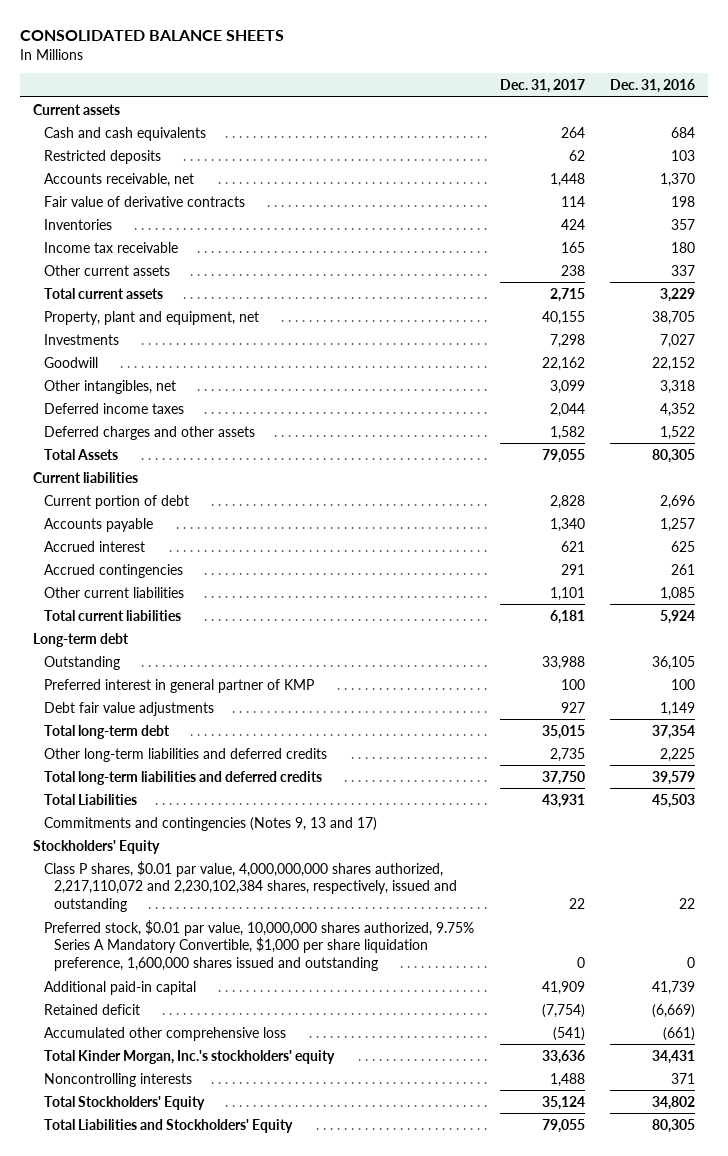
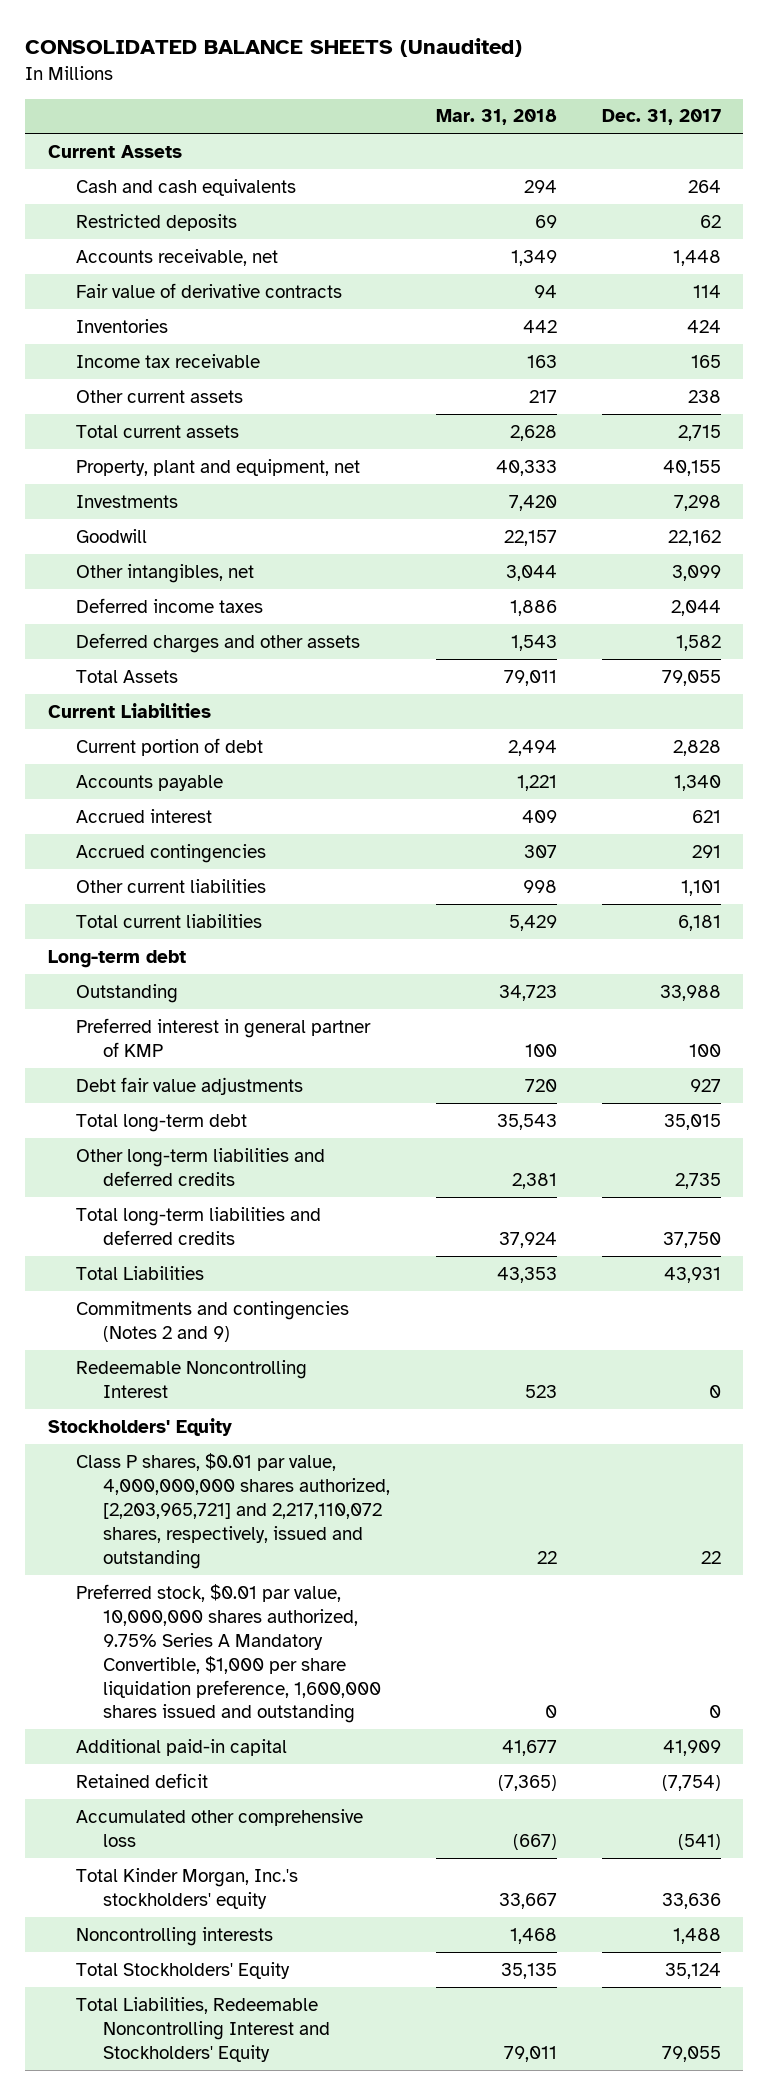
[20,30,285,42] CONSOLIDATED BALANCE SHEETS -> [25,38,523,58] CONSOLIDATED BALANCE SHEETS (Unaudited)
[610,78,696,93] Dec. 31, 2016 -> none
none -> [435,109,557,126] Mar. 31, 2018
[33,103,121,115] Current assets -> [47,144,182,158] Current Assets
[33,471,139,483] Current liabilities -> [47,702,211,718] Current Liabilities
[43,816,377,831] Commitments and contingencies (Notes 9, 13 and 17) -> [75,1300,349,1342] Commitments and contingencies (Notes 2 and 9)
none -> [75,1359,307,1398] Redeemable Noncontrolling Interest
[43,860,458,912] Class P shares, $0.01 par value, 4,000,000,000 shares authorized, 2,217,110,072 and 2,230,102,384 shares, respectively, issued and outstanding -> [75,1452,391,1569] Class P shares, $0.01 par value, 4,000,000,000 shares authorized, [2,203,965,721] and 2,217,110,072 shares, respectively, issued and outstanding
[43,1118,293,1133] Total Liabilities and Stockholders' Equity -> [75,1996,331,2062] Total Liabilities, Redeemable Noncontrolling Interest and Stockholders' Equity

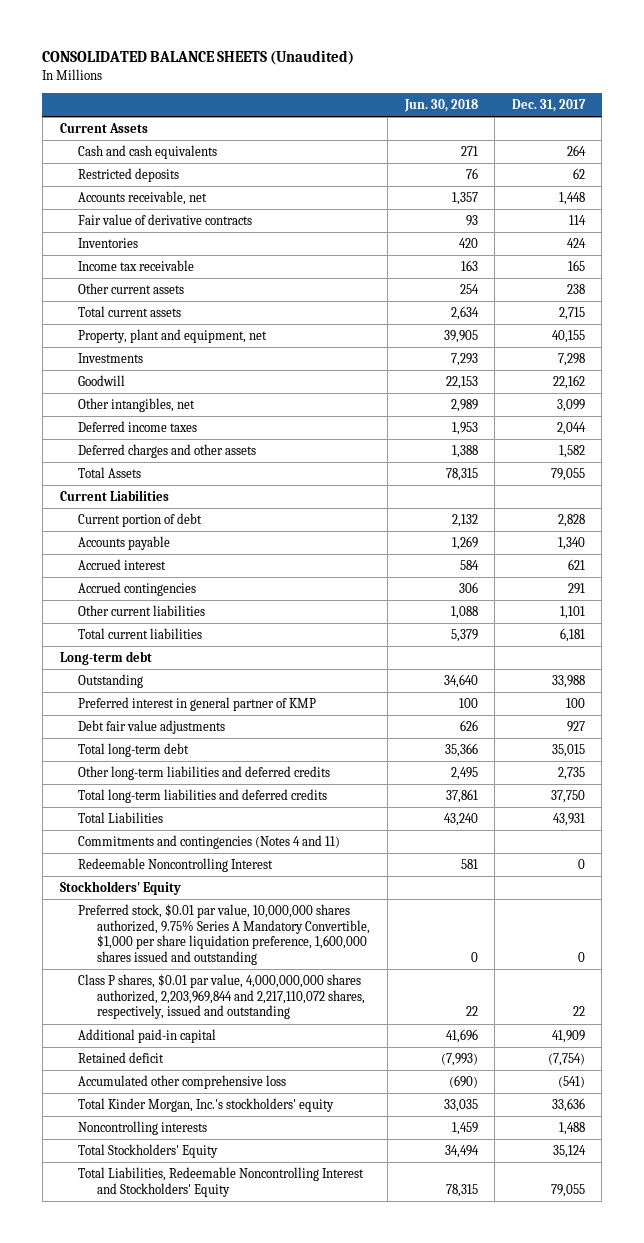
[435,109,557,126] Mar. 31, 2018 -> none
none -> [403,98,478,112] Jun. 30, 2018
[75,1300,349,1342] Commitments and contingencies (Notes 2 and 9) -> [78,835,341,850] Commitments and contingencies (Notes 4 and 11)
[75,1452,391,1569] Class P shares, $0.01 par value, 4,000,000,000 shares authorized, [2,203,965,721] and 2,217,110,072 shares, respectively, issued and outstanding -> none
none -> [78,974,366,1020] Class P shares, $0.01 par value, 4,000,000,000 shares authorized, 2,203,969,844 and 2,217,110,072 shares, respectively, issued and outstanding

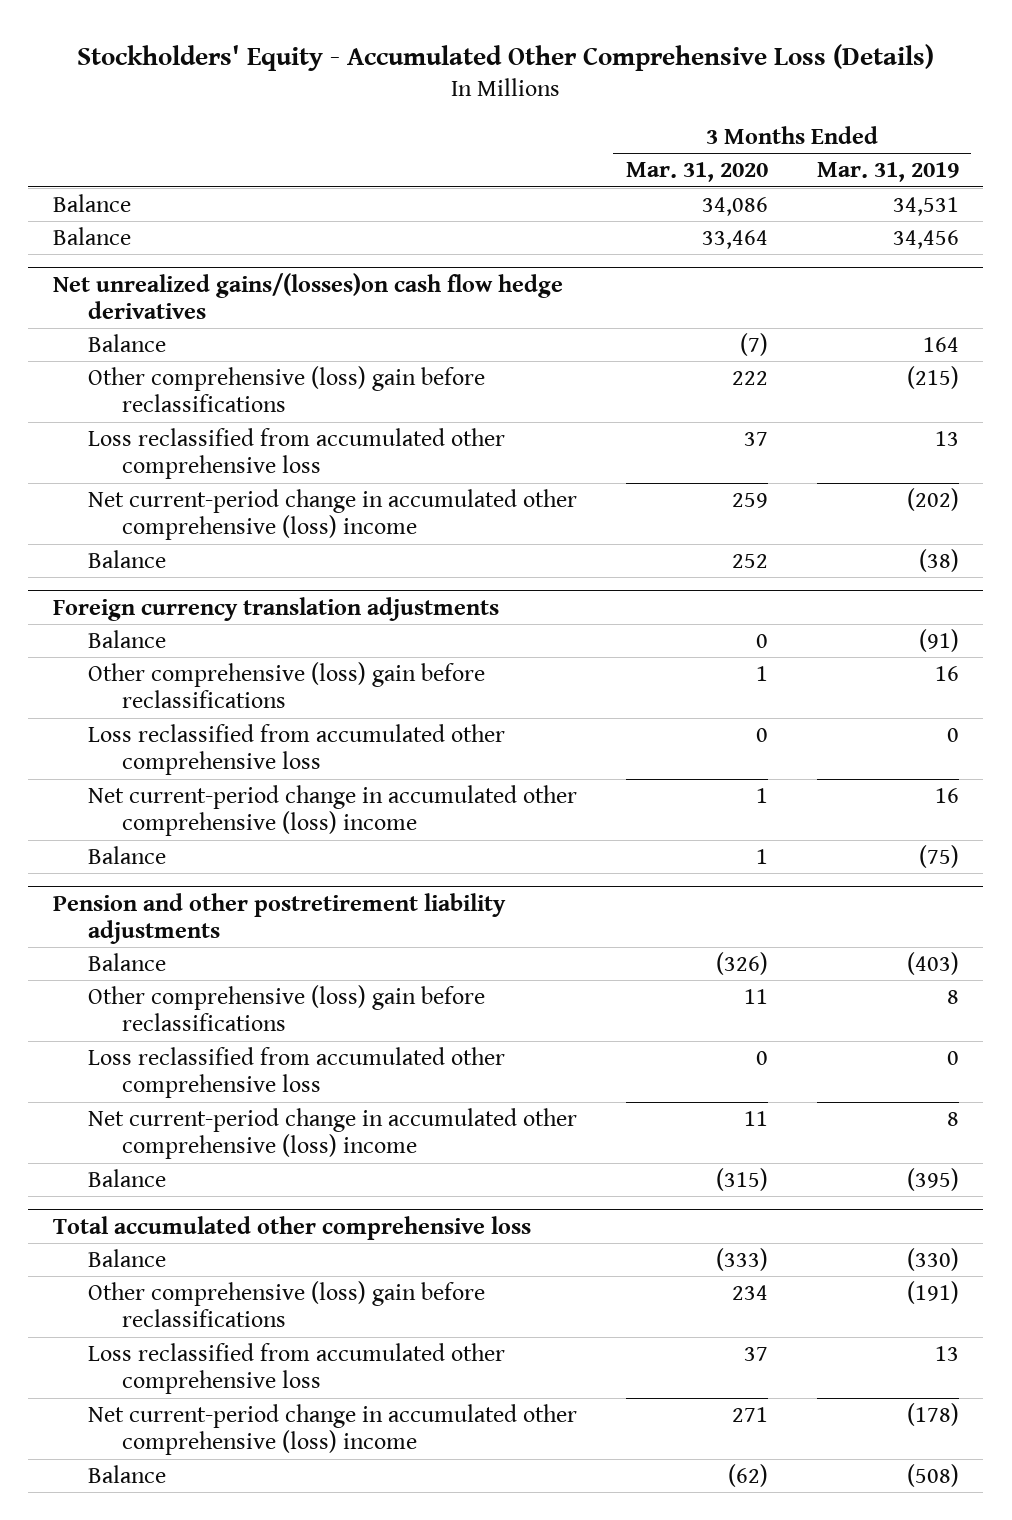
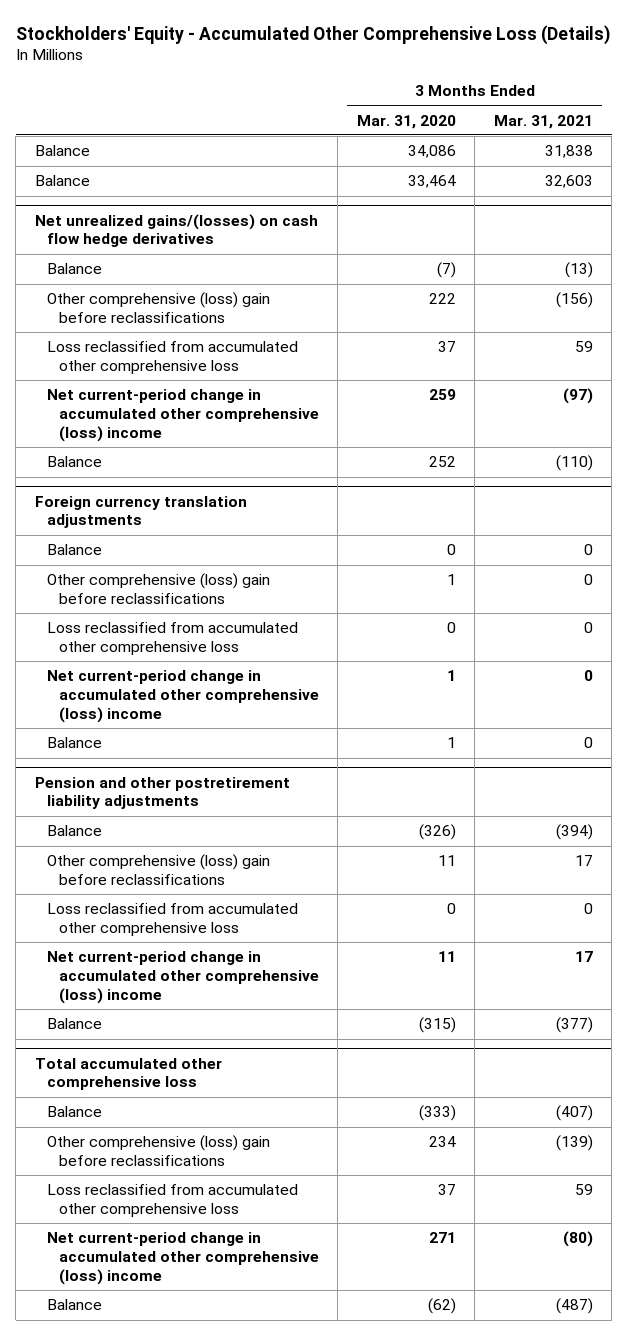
[816,162,959,183] Mar. 31, 2019 -> none
none -> [493,114,593,129] Mar. 31, 2021
[52,272,563,319] Net unrealized gains/(losses)on cash flow hedge derivatives -> [34,213,318,248] Net unrealized gains/(losses) on cash flow hedge derivatives

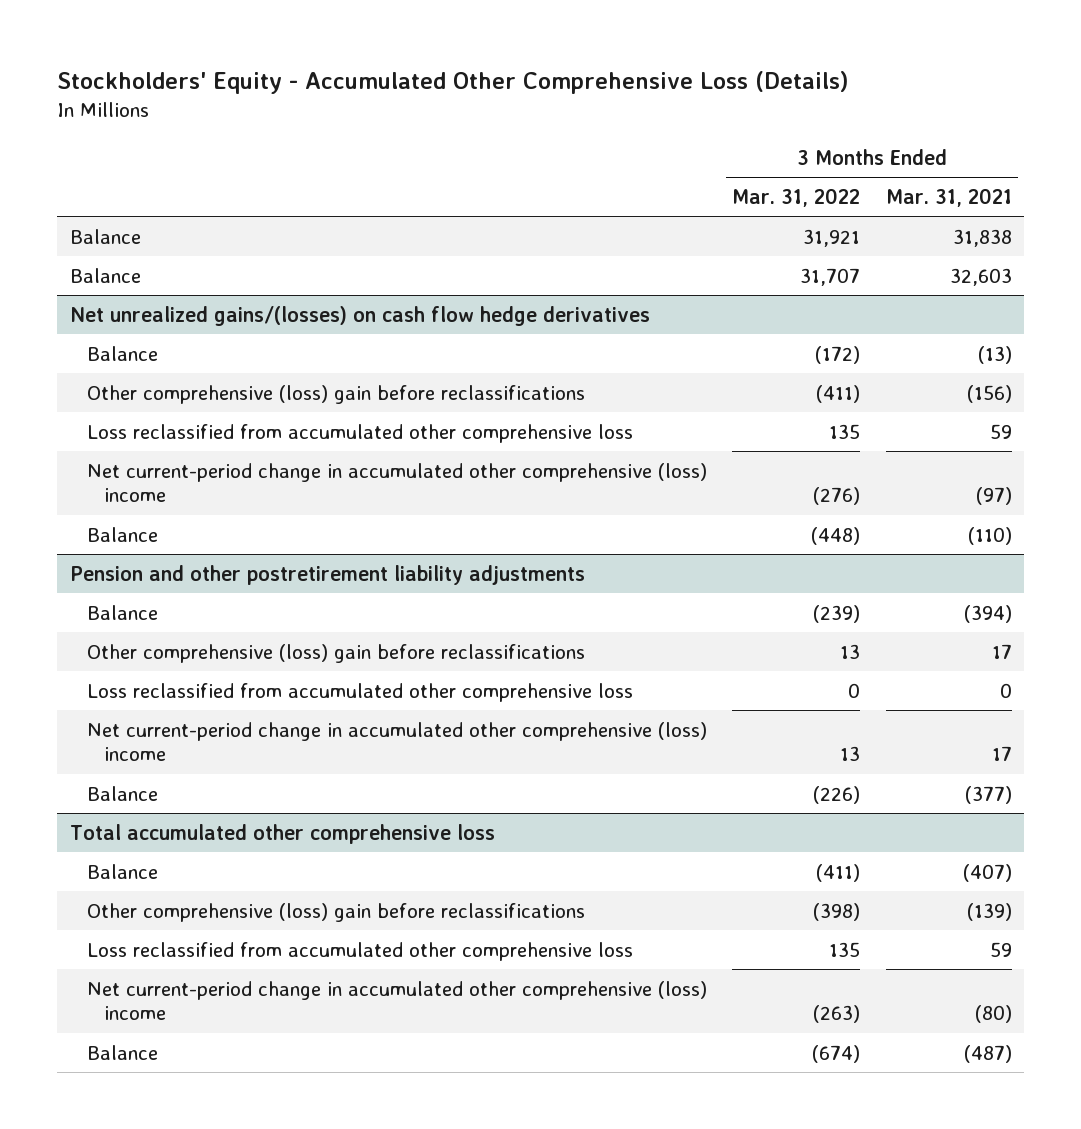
[356,114,456,129] Mar. 31, 2020 -> none
none -> [732,187,861,207] Mar. 31, 2022
[34,495,247,529] Foreign currency translation adjustments -> none
[46,544,102,556] Balance -> none
[46,573,270,604] Other comprehensive (loss) gain before reclassifications -> none
[46,622,298,655] Loss reclassified from accumulated other comprehensive loss -> none
[46,670,319,723] Net current-period change in accumulated other comprehensive (loss) income -> none
[46,737,102,749] Balance -> none

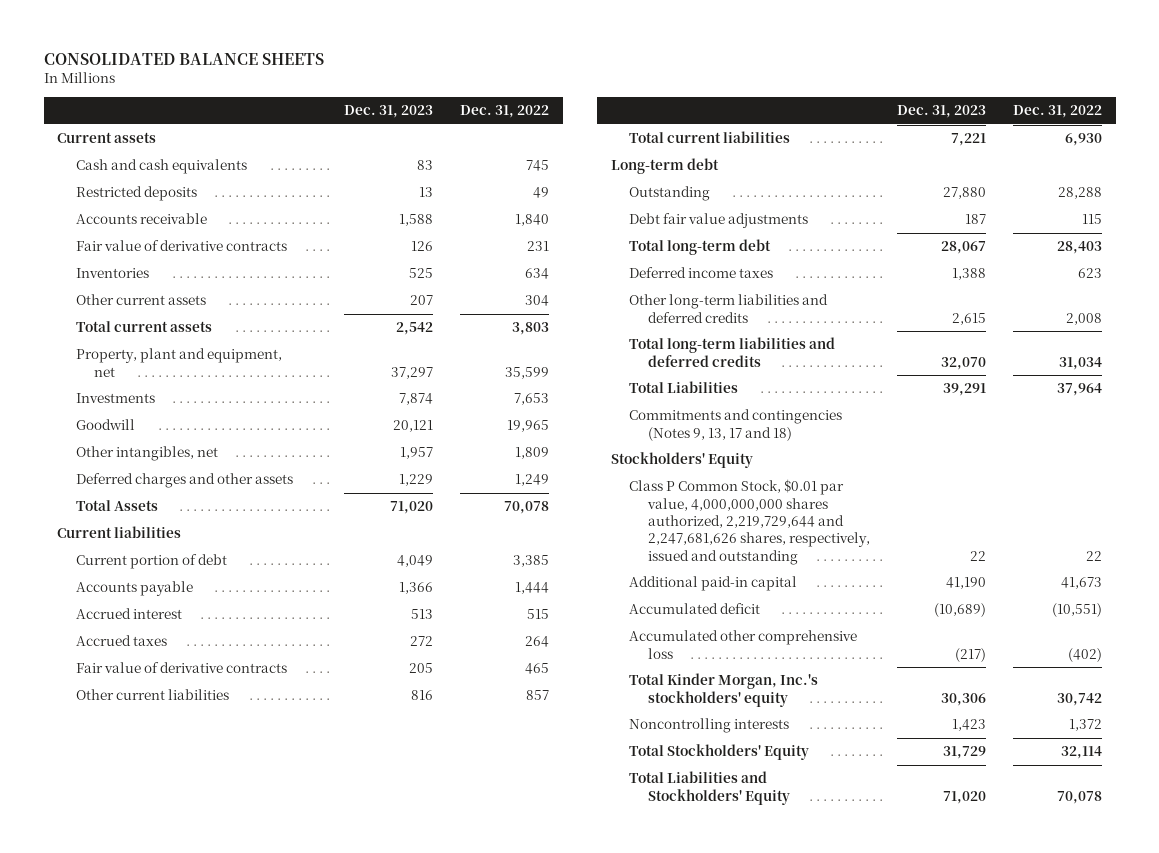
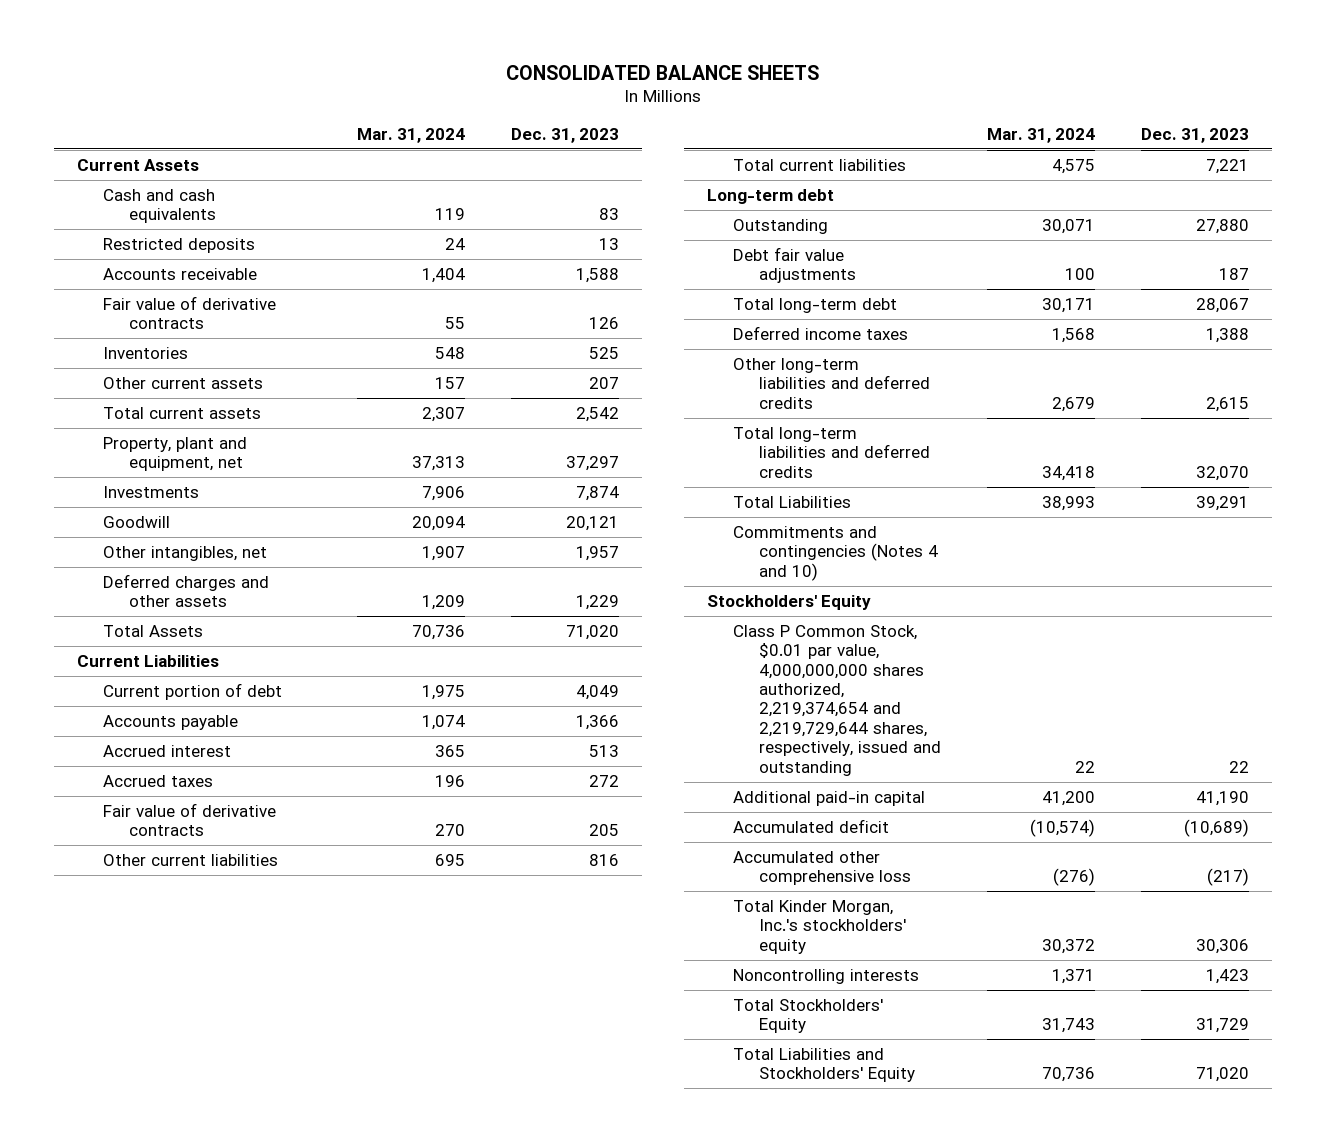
[459,105,549,119] Dec. 31, 2022 -> none
none -> [356,127,465,143] Mar. 31, 2024
[57,132,157,144] Current assets -> [76,158,199,171] Current Assets
[57,526,182,539] Current liabilities -> [76,654,219,667] Current Liabilities
[629,409,843,441] Commitments and contingencies (Notes 9, 13, 17 and 18) -> [732,525,938,581] Commitments and contingencies (Notes 4 and 10)
[629,479,870,565] Class P Common Stock, $0.01 par value, 4,000,000,000 shares authorized, 2,219,729,644 and 2,247,681,626 shares, respectively, issued and outstanding -> [732,624,941,776] Class P Common Stock, $0.01 par value, 4,000,000,000 shares authorized, 2,219,374,654 and 2,219,729,644 shares, respectively, issued and outstanding

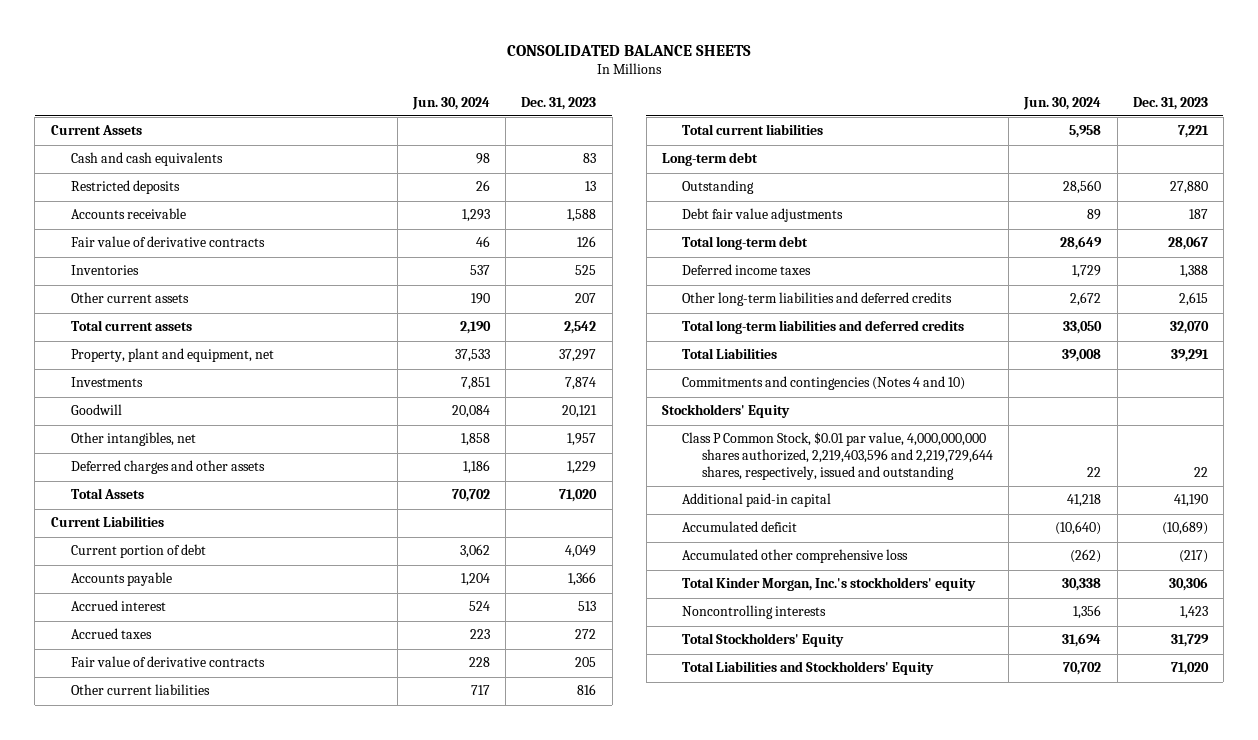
[356,127,465,143] Mar. 31, 2024 -> none
none -> [412,96,491,110] Jun. 30, 2024
[732,624,941,776] Class P Common Stock, $0.01 par value, 4,000,000,000 shares authorized, 2,219,374,654 and 2,219,729,644 shares, respectively, issued and outstanding -> [681,432,994,480] Class P Common Stock, $0.01 par value, 4,000,000,000 shares authorized, 2,219,403,596 and 2,219,729,644 shares, respectively, issued and outstanding

